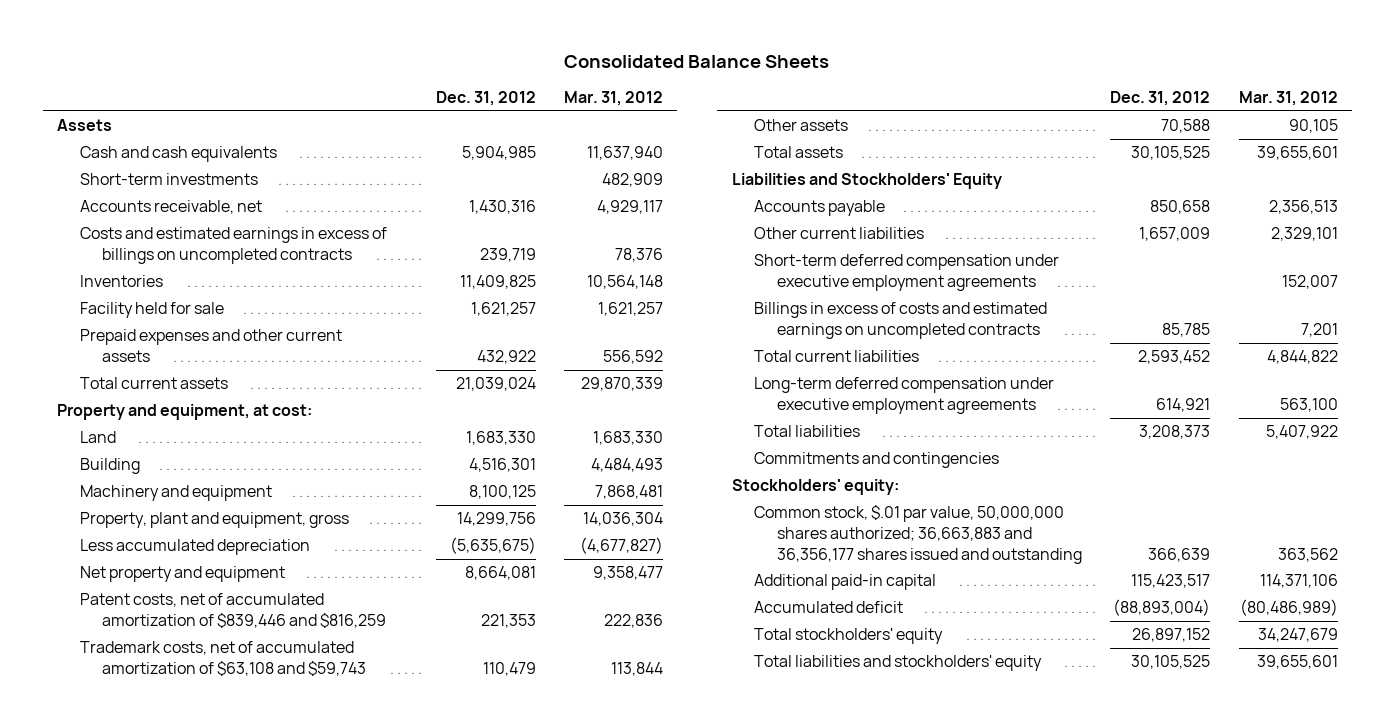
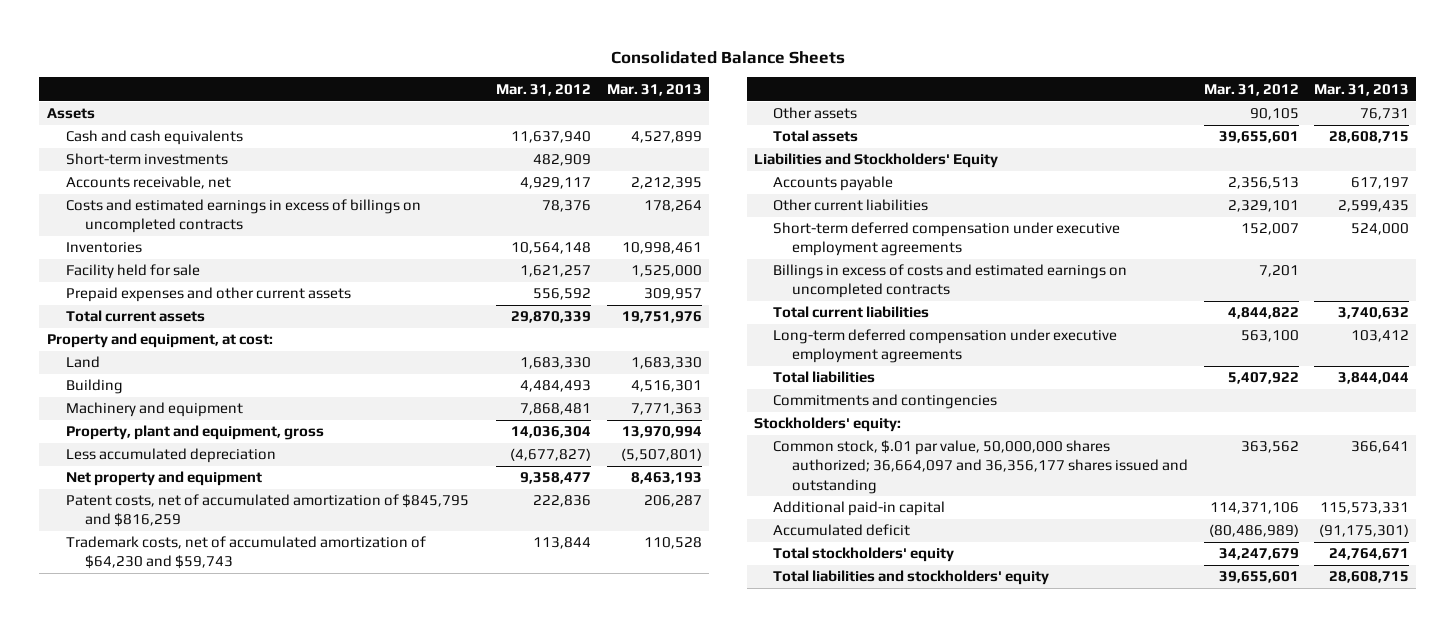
[435,91,536,107] Dec. 31, 2012 -> none
none -> [606,83,702,96] Mar. 31, 2013
[79,593,387,629] Patent costs, net of accumulated amortization of $839,446 and $816,259 -> [66,494,470,528] Patent costs, net of accumulated amortization of $845,795 and $816,259
[79,641,367,677] Trademark costs, net of accumulated amortization of $63,108 and $59,743 -> [66,536,427,570] Trademark costs, net of accumulated amortization of $64,230 and $59,743
[754,505,1083,564] Common stock, $.01 par value, 50,000,000 shares authorized; 36,663,883 and 36,356,177 shares issued and outstanding -> [773,440,1189,494] Common stock, $.01 par value, 50,000,000 shares authorized; 36,664,097 and 36,356,177 shares issued and outstanding

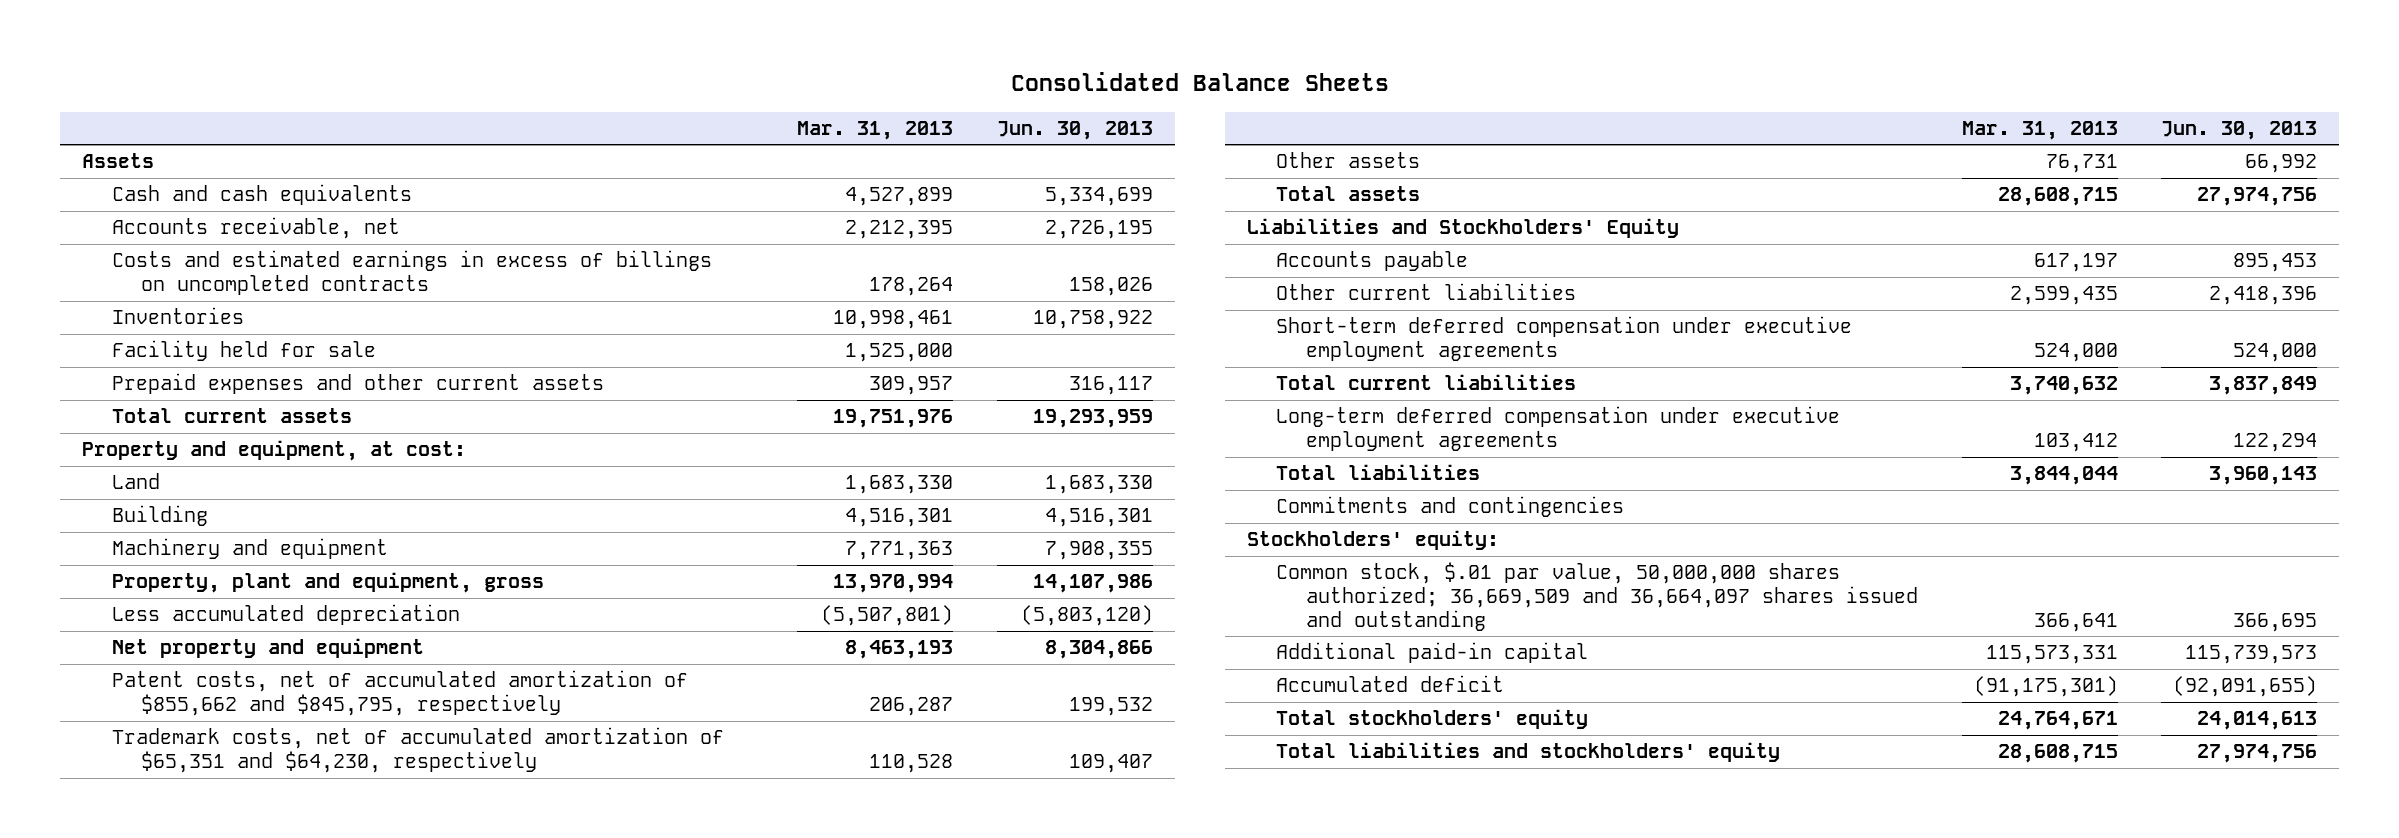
[496,83,592,96] Mar. 31, 2012 -> none
none -> [996,121,1153,141] Jun. 30, 2013
[66,153,229,166] Short-term investments -> none
[66,494,470,528] Patent costs, net of accumulated amortization of $845,795 and $816,259 -> [111,670,688,717] Patent costs, net of accumulated amortization of $855,662 and $845,795, respectively
[66,536,427,570] Trademark costs, net of accumulated amortization of $64,230 and $59,743 -> [111,727,724,774] Trademark costs, net of accumulated amortization of $65,351 and $64,230, respectively
[773,264,1128,299] Billings in excess of costs and estimated earnings on uncompleted contracts -> none
[773,440,1189,494] Common stock, $.01 par value, 50,000,000 shares authorized; 36,664,097 and 36,356,177 shares issued and outstanding -> [1276,562,1919,631] Common stock, $.01 par value, 50,000,000 shares authorized; 36,669,509 and 36,664,097 shares issued and outstanding

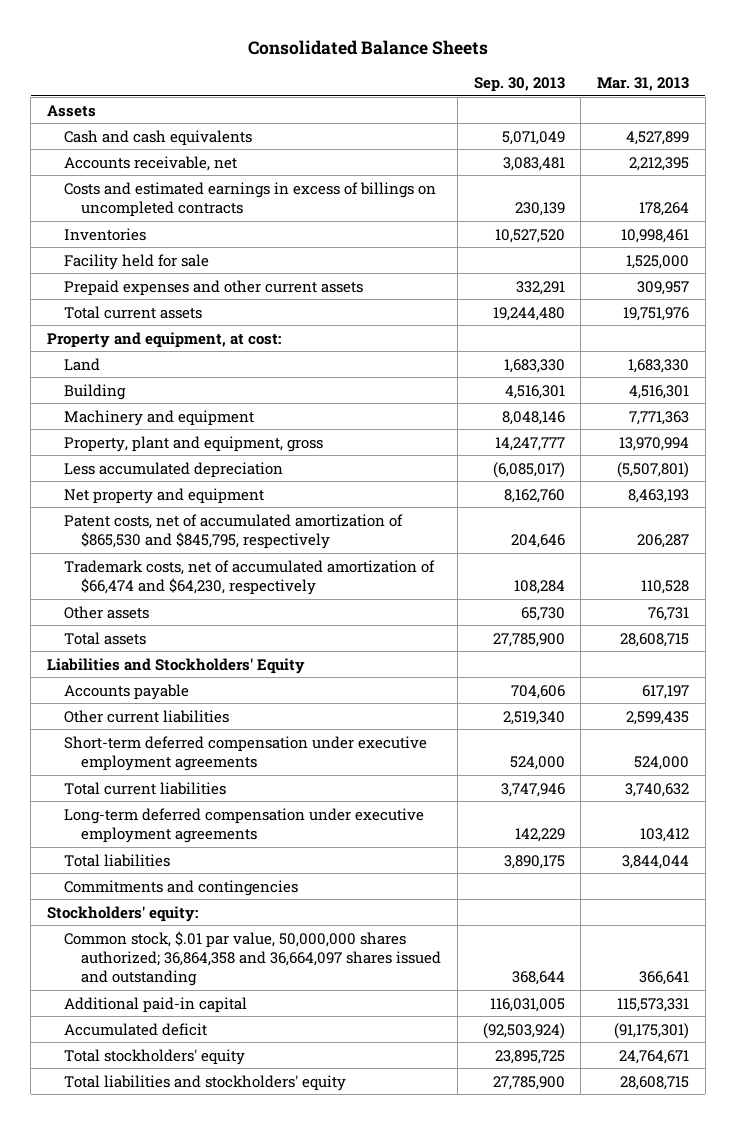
[996,121,1153,141] Jun. 30, 2013 -> none
none -> [473,76,565,92] Sep. 30, 2013
[111,670,688,717] Patent costs, net of accumulated amortization of $855,662 and $845,795, respectively -> [64,513,404,549] Patent costs, net of accumulated amortization of $865,530 and $845,795, respectively
[111,727,724,774] Trademark costs, net of accumulated amortization of $65,351 and $64,230, respectively -> [64,559,436,595] Trademark costs, net of accumulated amortization of $66,474 and $64,230, respectively
[1276,562,1919,631] Common stock, $.01 par value, 50,000,000 shares authorized; 36,669,509 and 36,664,097 shares issued and outstanding -> [64,930,442,986] Common stock, $.01 par value, 50,000,000 shares authorized; 36,864,358 and 36,664,097 shares issued and outstanding

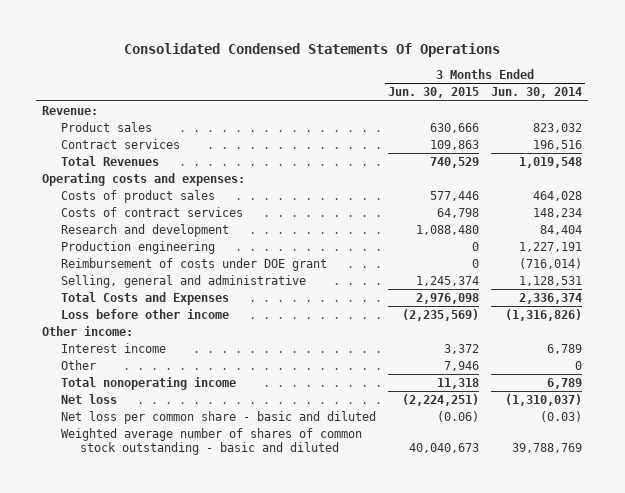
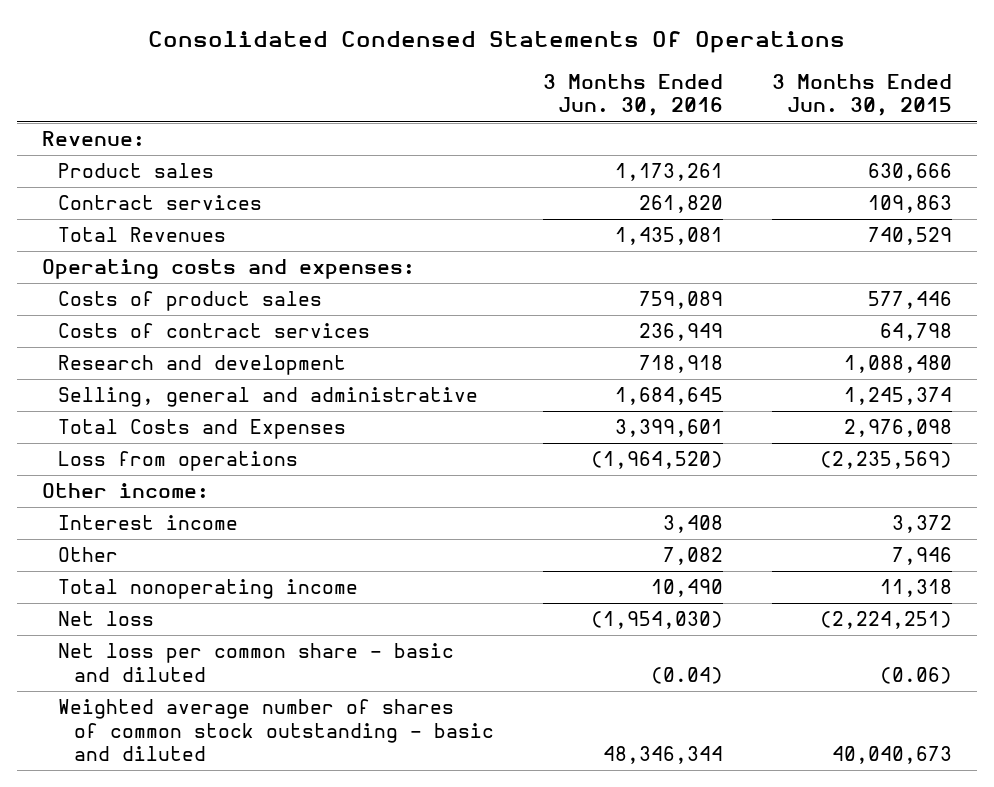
[491,87,583,99] Jun. 30, 2014 -> none
none -> [543,74,724,117] 3 Months Ended Jun. 30, 2016
[60,240,215,254] Production engineering -> none
[60,257,327,271] Reimbursement of costs under DOE grant -> none
[60,308,229,319] Loss before other income -> [58,451,299,472] Loss from operations

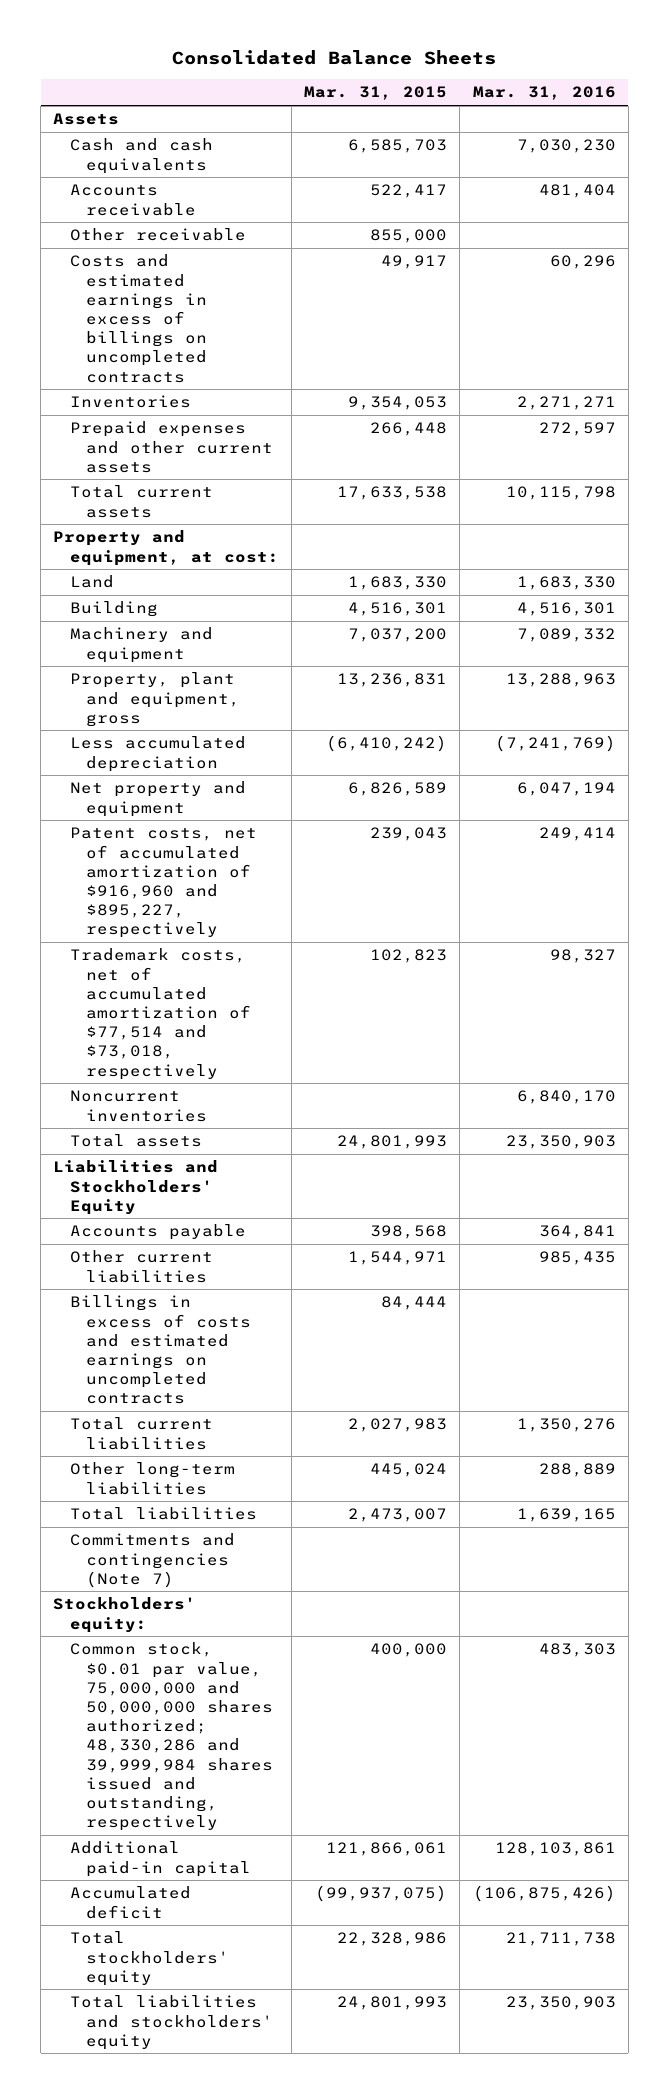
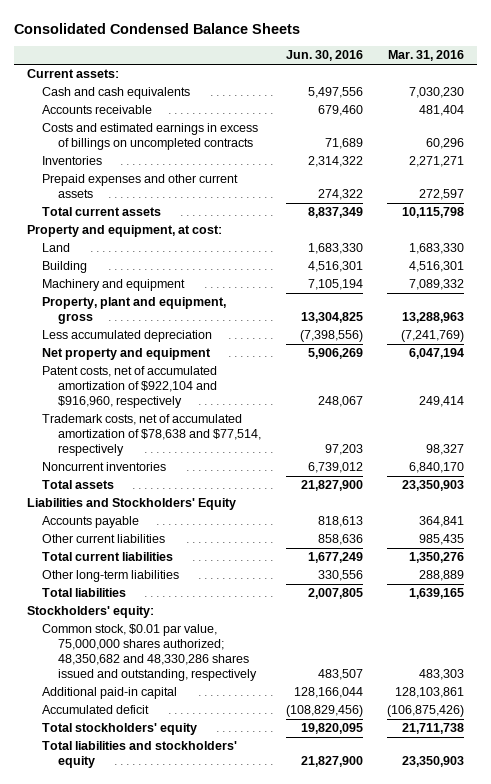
[172,50,497,66] Consolidated Balance Sheets -> [14,22,301,34] Consolidated Condensed Balance Sheets
[304,86,448,101] Mar. 31, 2015 -> none
none -> [285,50,363,62] Jun. 30, 2016
[53,113,120,126] Assets -> [26,69,119,79] Current assets:
[69,228,246,242] Other receivable -> none
[69,827,257,939] Patent costs, net of accumulated amortization of $916,960 and $895,227, respectively -> [42,366,218,409] Patent costs, net of accumulated amortization of $922,104 and $916,960, respectively
[69,948,252,1080] Trademark costs, net of accumulated amortization of $77,514 and $73,018, respectively -> [42,414,261,457] Trademark costs, net of accumulated amortization of $78,638 and $77,514, respectively
[69,1295,252,1405] Billings in excess of costs and estimated earnings on uncompleted contracts -> none
[69,1533,235,1588] Commitments and contingencies (Note 7) -> none
[69,1642,274,1832] Common stock, $0.01 par value, 75,000,000 and 50,000,000 shares authorized; 48,330,286 and 39,999,984 shares issued and outstanding, respectively -> [42,624,257,682] Common stock, $0.01 par value, 75,000,000 shares authorized; 48,350,682 and 48,330,286 shares issued and outstanding, respectively

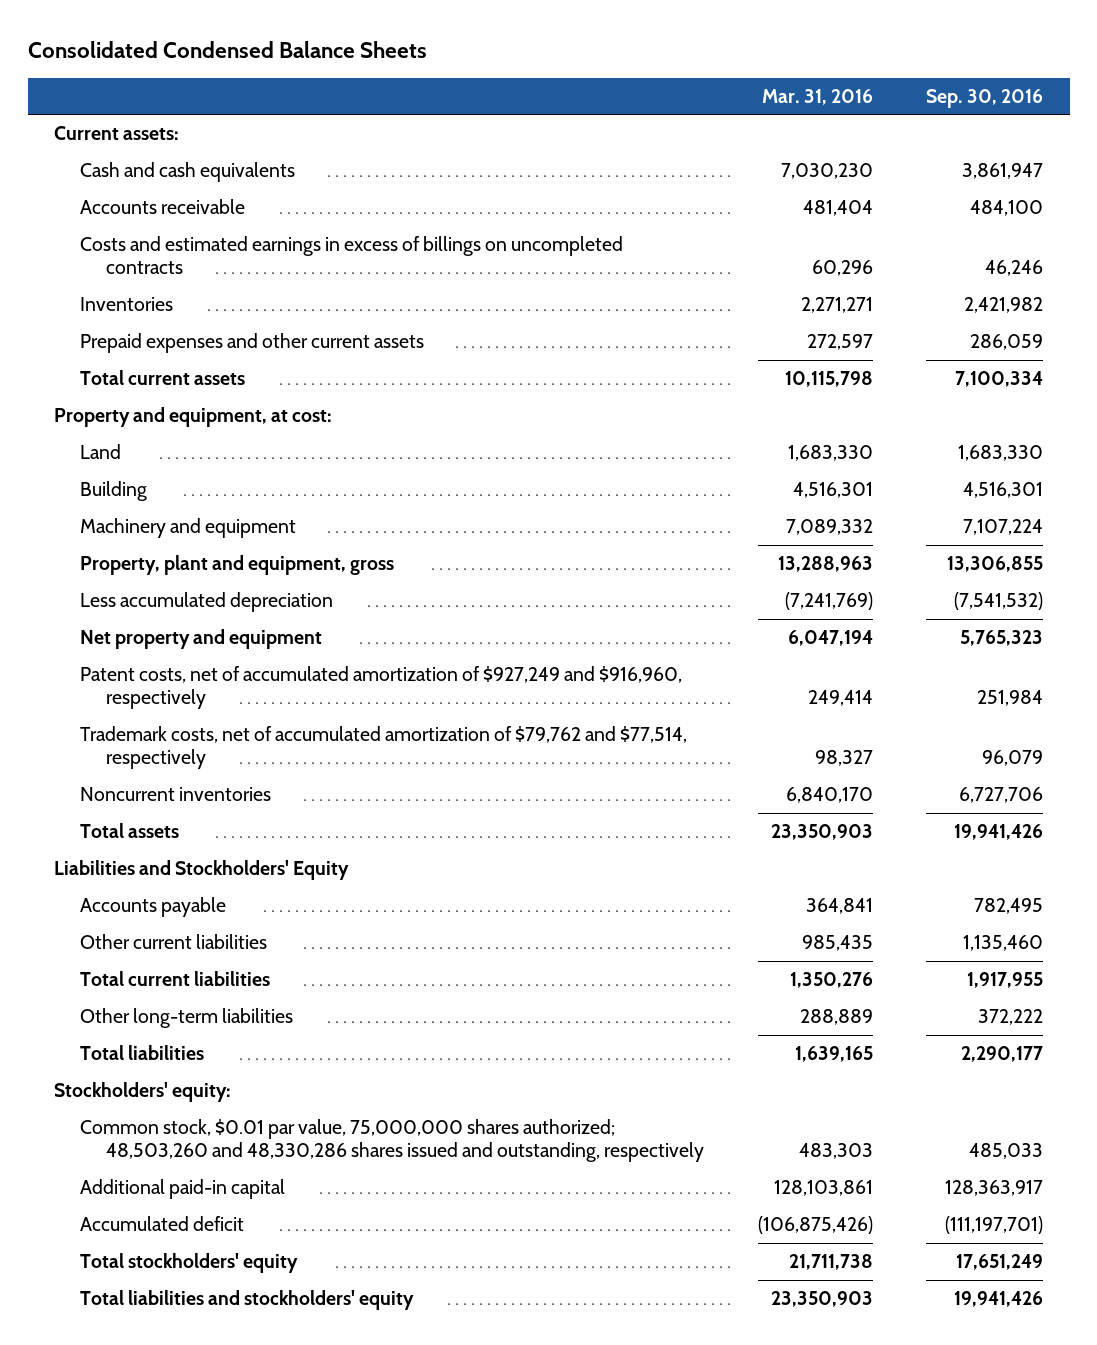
[285,50,363,62] Jun. 30, 2016 -> none
none -> [926,88,1044,108] Sep. 30, 2016
[42,366,218,409] Patent costs, net of accumulated amortization of $922,104 and $916,960, respectively -> [80,666,683,710] Patent costs, net of accumulated amortization of $927,249 and $916,960, respectively
[42,414,261,457] Trademark costs, net of accumulated amortization of $78,638 and $77,514, respectively -> [80,726,688,770] Trademark costs, net of accumulated amortization of $79,762 and $77,514, respectively
[42,624,257,682] Common stock, $0.01 par value, 75,000,000 shares authorized; 48,350,682 and 48,330,286 shares issued and outstanding, respectively -> [80,1119,705,1163] Common stock, $0.01 par value, 75,000,000 shares authorized; 48,503,260 and 48,330,286 shares issued and outstanding, respectively

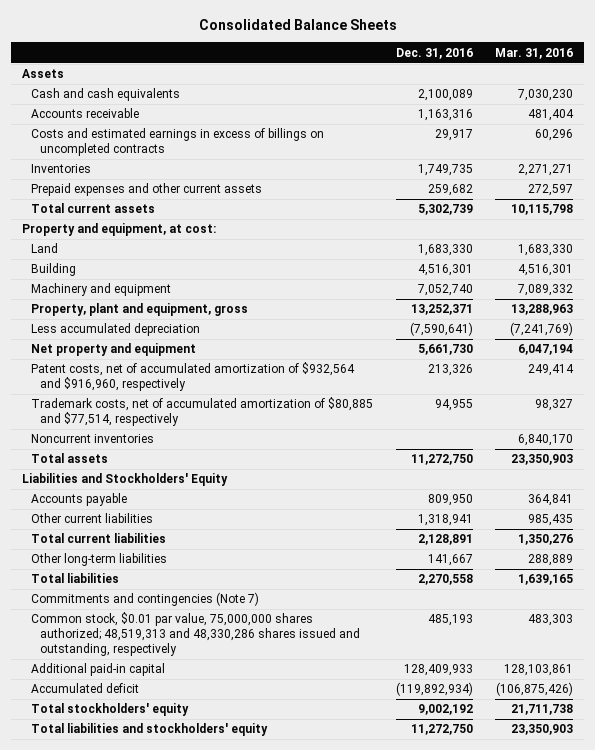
[27,41,427,59] Consolidated Condensed Balance Sheets -> [198,19,397,31] Consolidated Balance Sheets
[926,88,1044,108] Sep. 30, 2016 -> none
none -> [395,47,473,59] Dec. 31, 2016
[54,126,180,141] Current assets: -> [22,69,65,79] Assets
[80,666,683,710] Patent costs, net of accumulated amortization of $927,249 and $916,960, respectively -> [31,362,356,392] Patent costs, net of accumulated amortization of $932,564 and $916,960, respectively
[80,726,688,770] Trademark costs, net of accumulated amortization of $79,762 and $77,514, respectively -> [31,397,374,427] Trademark costs, net of accumulated amortization of $80,885 and $77,514, respectively
[54,1082,232,1103] Stockholders' equity: -> none
none -> [31,592,260,607] Commitments and contingencies (Note 7)
[80,1119,705,1163] Common stock, $0.01 par value, 75,000,000 shares authorized; 48,503,260 and 48,330,286 shares issued and outstanding, respectively -> [31,612,361,657] Common stock, $0.01 par value, 75,000,000 shares authorized; 48,519,313 and 48,330,286 shares issued and outstanding, respectively

